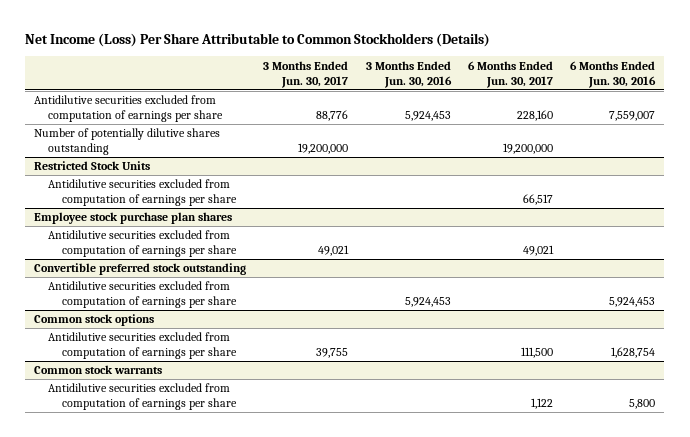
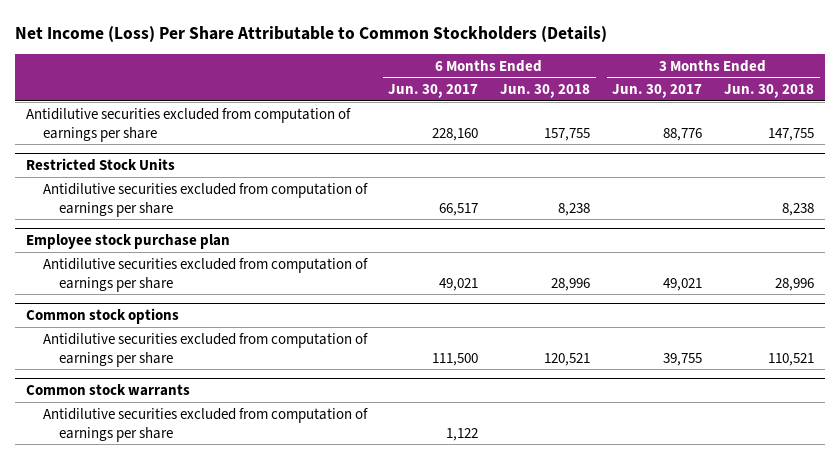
[365,60,452,88] 3 Months Ended Jun. 30, 2016 -> none
[570,60,657,88] 6 Months Ended Jun. 30, 2016 -> none
none -> [500,84,591,99] Jun. 30, 2018
none -> [724,84,815,99] Jun. 30, 2018
[34,128,221,156] Number of potentially dilutive shares outstanding -> none
[34,212,233,225] Employee stock purchase plan shares -> [26,234,231,250] Employee stock purchase plan
[34,263,247,276] Convertible preferred stock outstanding -> none
[47,281,237,309] Antidilutive securities excluded from computation of earnings per share -> none

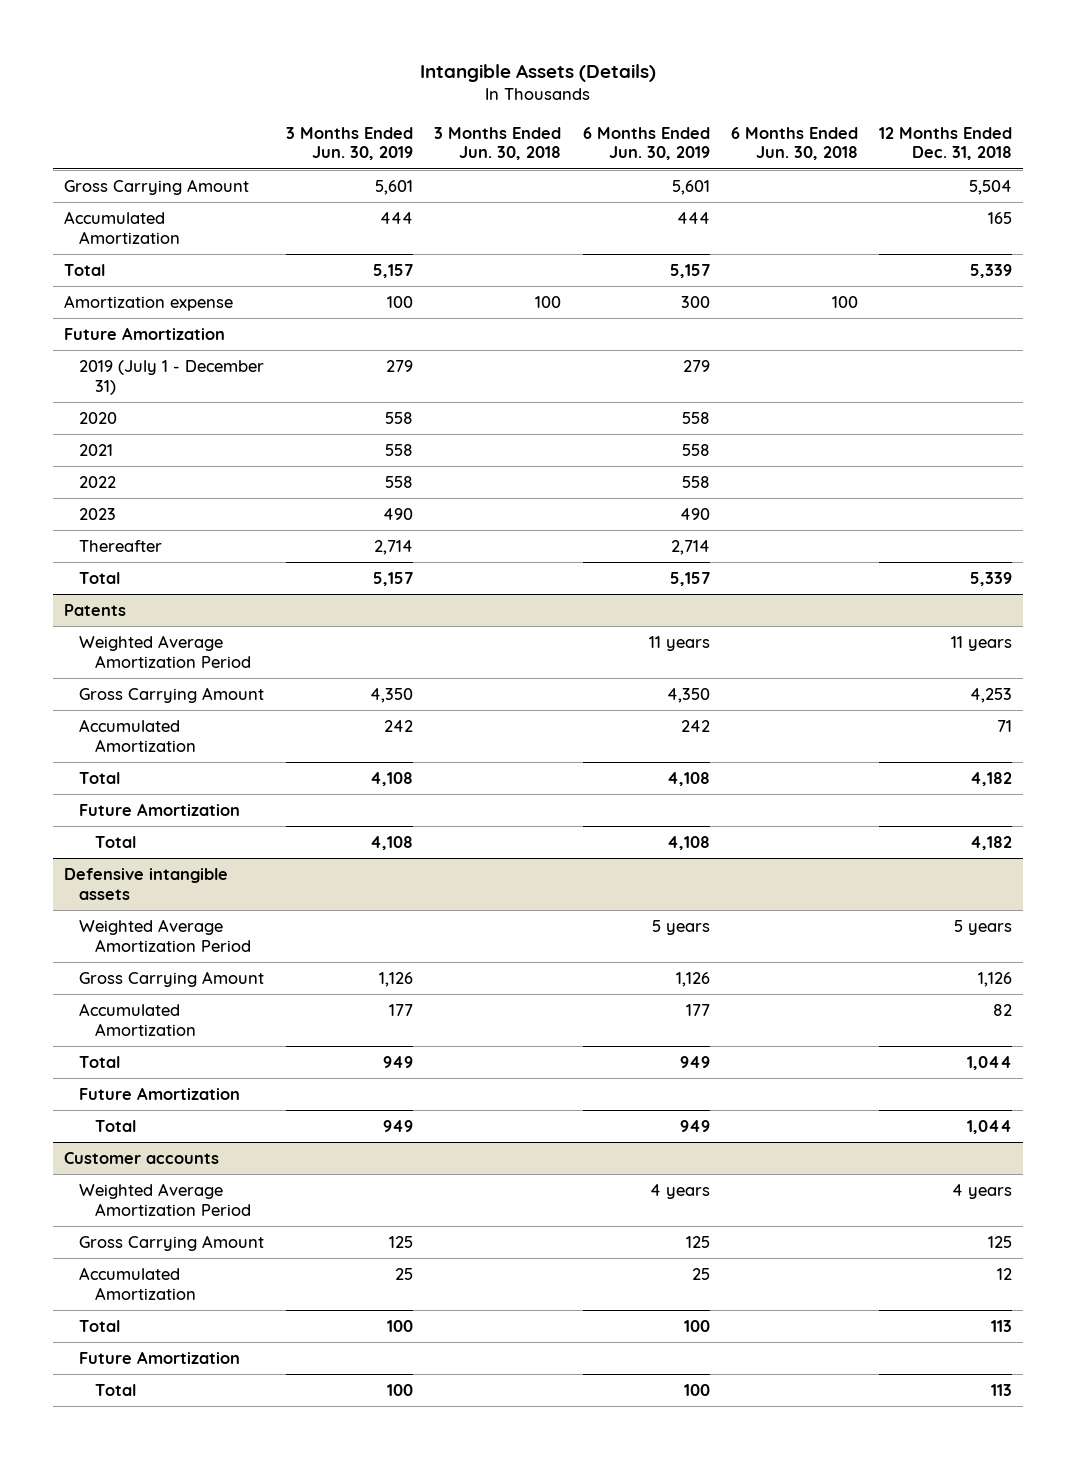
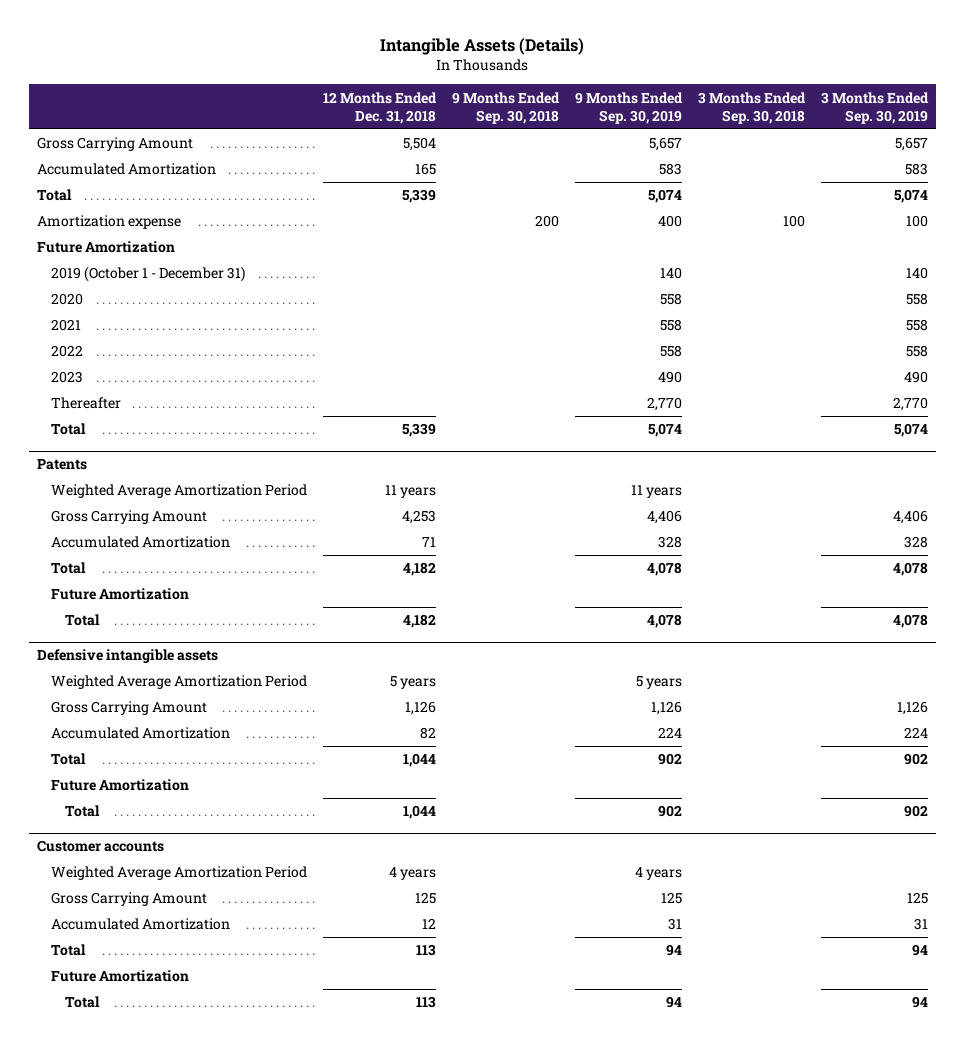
[285,126,413,161] 3 Months Ended Jun. 30, 2019 -> none
[434,126,562,161] 3 Months Ended Jun. 30, 2018 -> none
[582,126,710,161] 6 Months Ended Jun. 30, 2019 -> none
[731,126,859,161] 6 Months Ended Jun. 30, 2018 -> none
none -> [451,91,560,124] 9 Months Ended Sep. 30, 2018
none -> [574,91,683,124] 9 Months Ended Sep. 30, 2019
none -> [697,91,806,124] 3 Months Ended Sep. 30, 2018
none -> [820,91,929,124] 3 Months Ended Sep. 30, 2019
[79,359,265,395] 2019 (July 1 - December 31) -> [50,266,245,283] 2019 (October 1 - December 31)

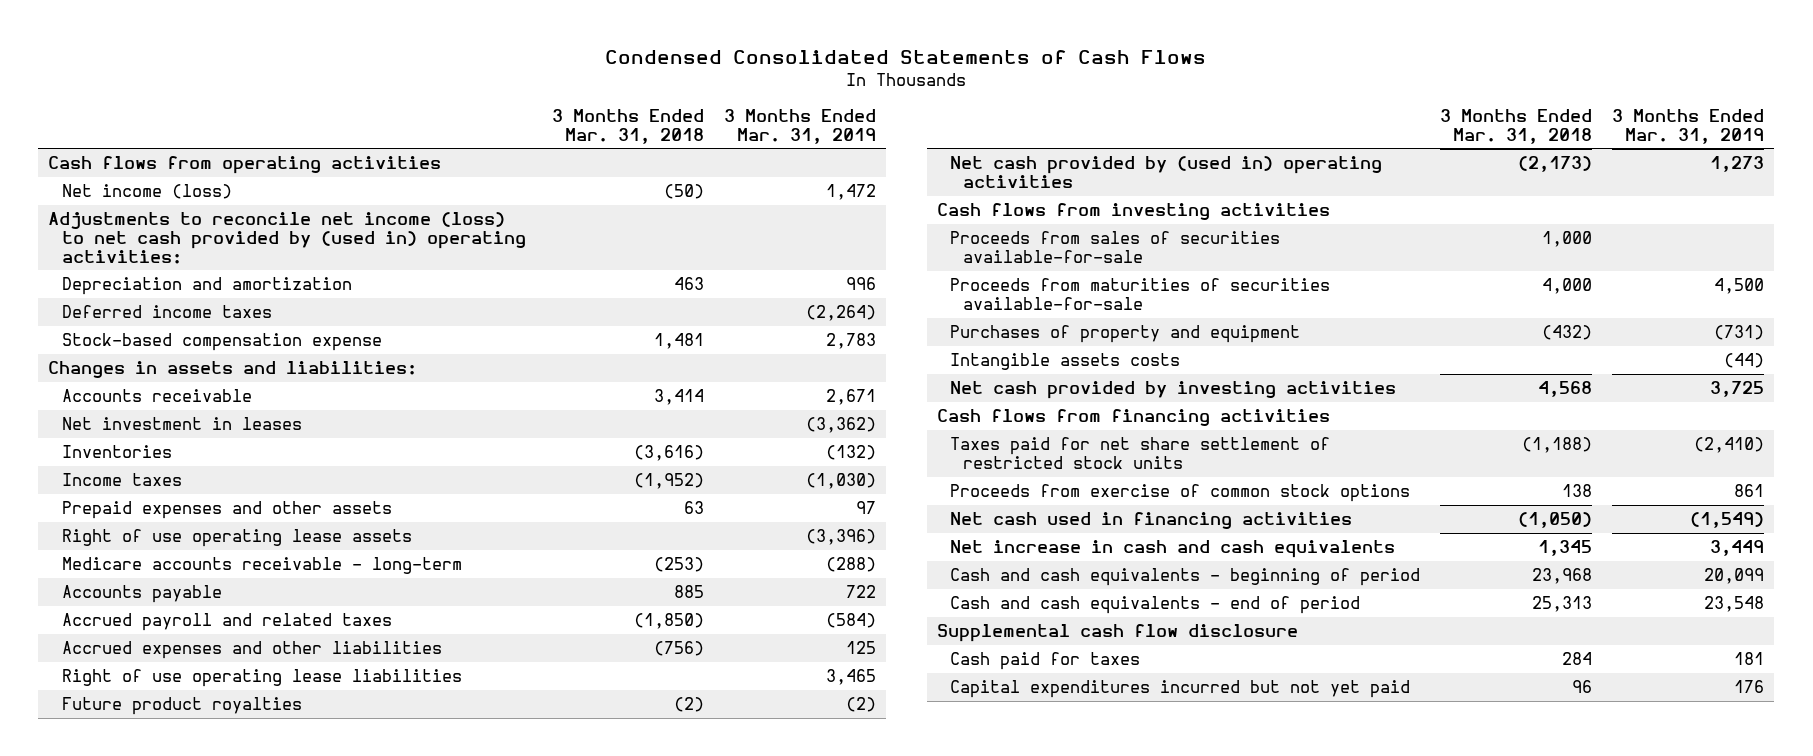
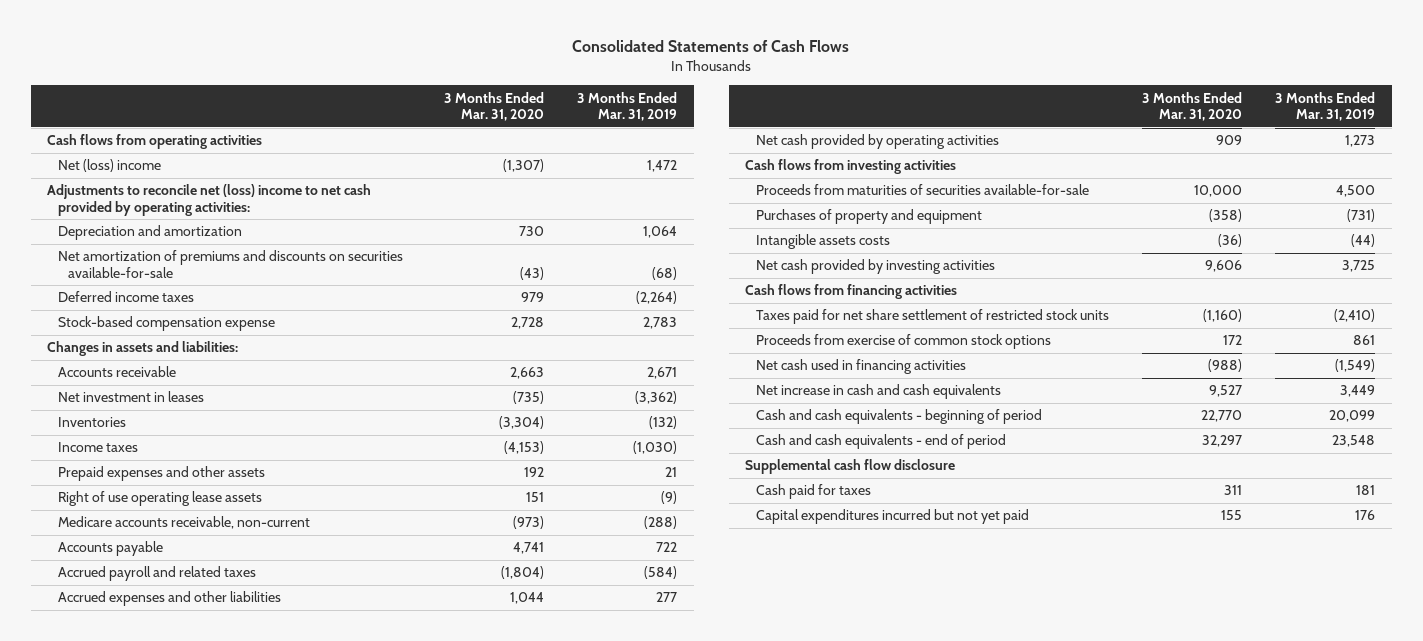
[605,49,1207,64] Condensed Consolidated Statements of Cash Flows -> [572,40,850,53] Consolidated Statements of Cash Flows
[551,108,704,144] 3 Months Ended Mar. 31, 2018 -> none
none -> [443,91,544,122] 3 Months Ended Mar. 31, 2020
[61,184,232,200] Net income (loss) -> [57,159,161,173] Net (loss) income
[48,212,526,264] Adjustments to reconcile net income (loss) to net cash provided by (used in) operating activities: -> [47,184,372,216] Adjustments to reconcile net (loss) income to net cash provided by operating activities:
[845,277,876,291] 996 -> [643,226,678,239] 1,064
none -> [57,250,403,278] Net amortization of premiums and discounts on securities available-for-sale
[855,501,876,515] 97 -> [665,467,678,478] 21
[805,529,876,546] (3,396) -> [661,491,678,505] (9)
[61,557,462,575] Medicare accounts receivable - long-term -> [57,516,310,530] Medicare accounts receivable, non-current
[61,669,462,688] Right of use operating lease liabilities -> none
[61,697,302,716] Future product royalties -> none
[845,641,876,655] 125 -> [656,592,678,603] 277
[949,156,1382,188] Net cash provided by (used in) operating activities -> [755,134,999,150] Net cash provided by operating activities
[949,231,1280,263] Proceeds from sales of securities available-for-sale -> none

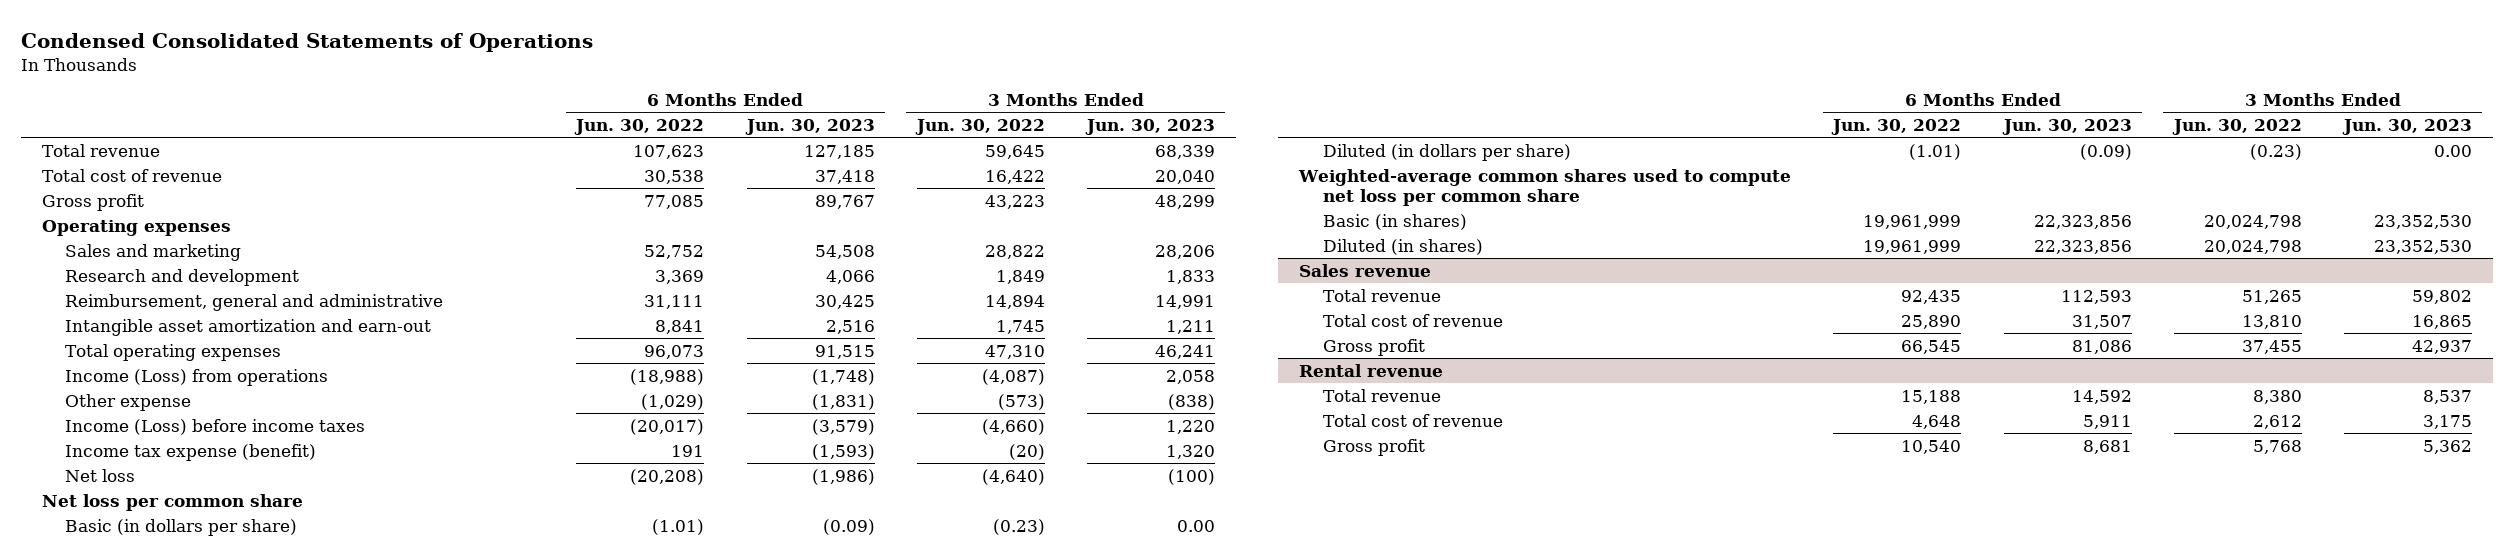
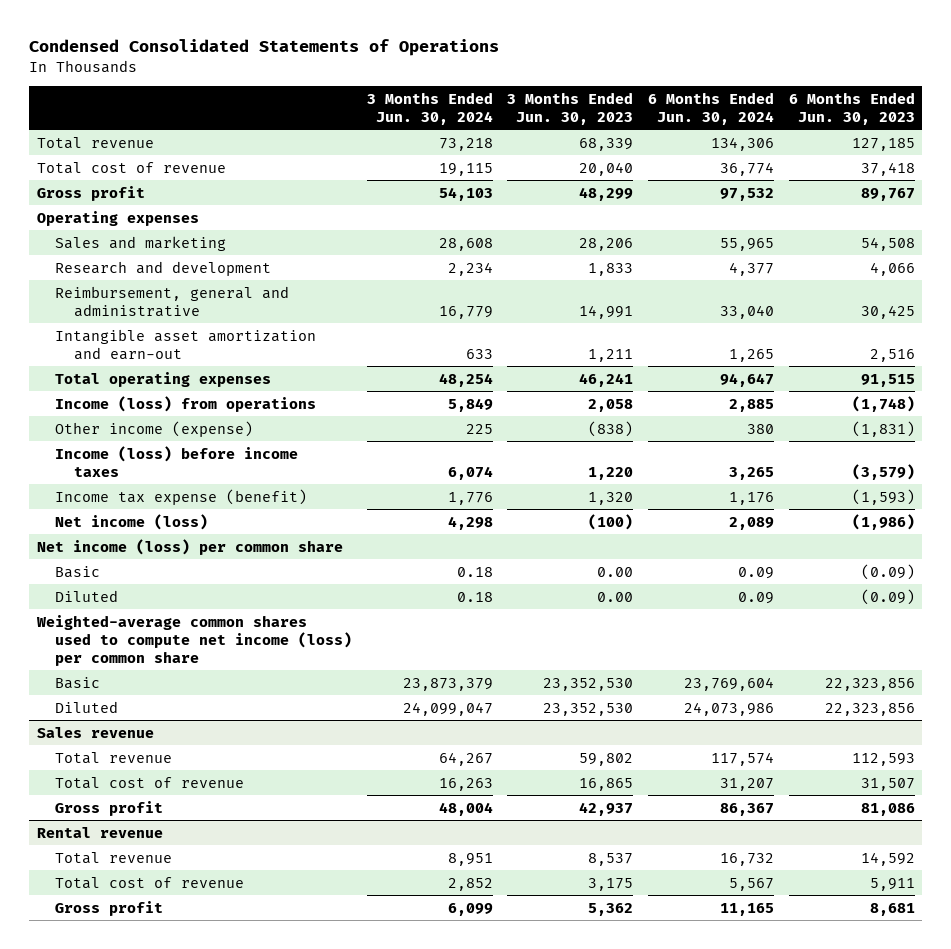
[574,119,705,136] Jun. 30, 2022 -> none
[914,119,1045,136] Jun. 30, 2022 -> none
none -> [366,91,493,125] 3 Months Ended Jun. 30, 2024
none -> [648,91,775,125] 6 Months Ended Jun. 30, 2024
[65,368,329,386] Income (Loss) from operations -> [55,395,317,412] Income (loss) from operations
[65,393,192,411] Other expense -> [55,420,254,437] Other income (expense)
[65,418,366,435] Income (Loss) before income taxes -> [55,445,299,477] Income (loss) before income taxes
[65,468,136,482] Net loss -> [55,513,209,530] Net income (loss)
[42,493,304,511] Net loss per common share -> [36,538,343,555] Net income (loss) per common share
[65,518,298,536] Basic (in dollars per share) -> [55,565,101,578] Basic
[1322,143,1571,161] Diluted (in dollars per share) -> [55,589,119,602] Diluted
[1298,168,1792,206] Weighted-average common shares used to compute net loss per common share -> [35,614,353,666] Weighted-average common shares used to compute net income (loss) per common share
[1322,213,1467,230] Basic (in shares) -> [55,676,101,689] Basic
[1322,238,1483,255] Diluted (in shares) -> [55,700,119,713] Diluted

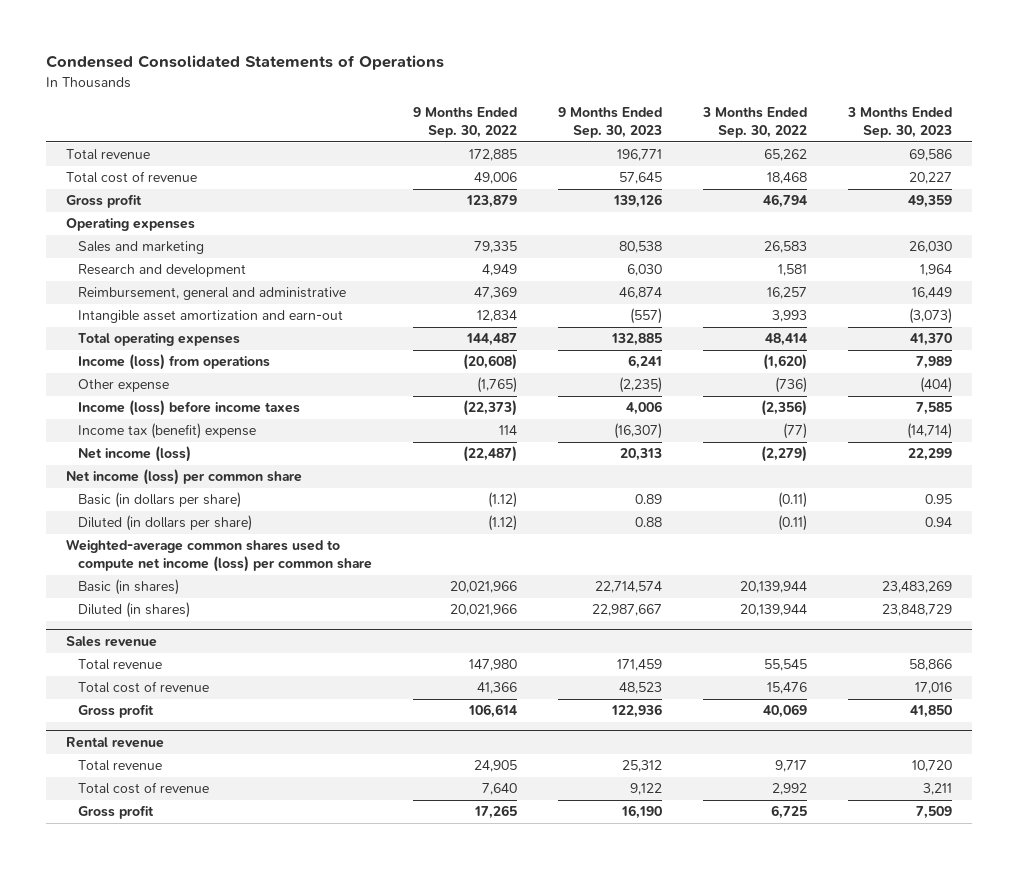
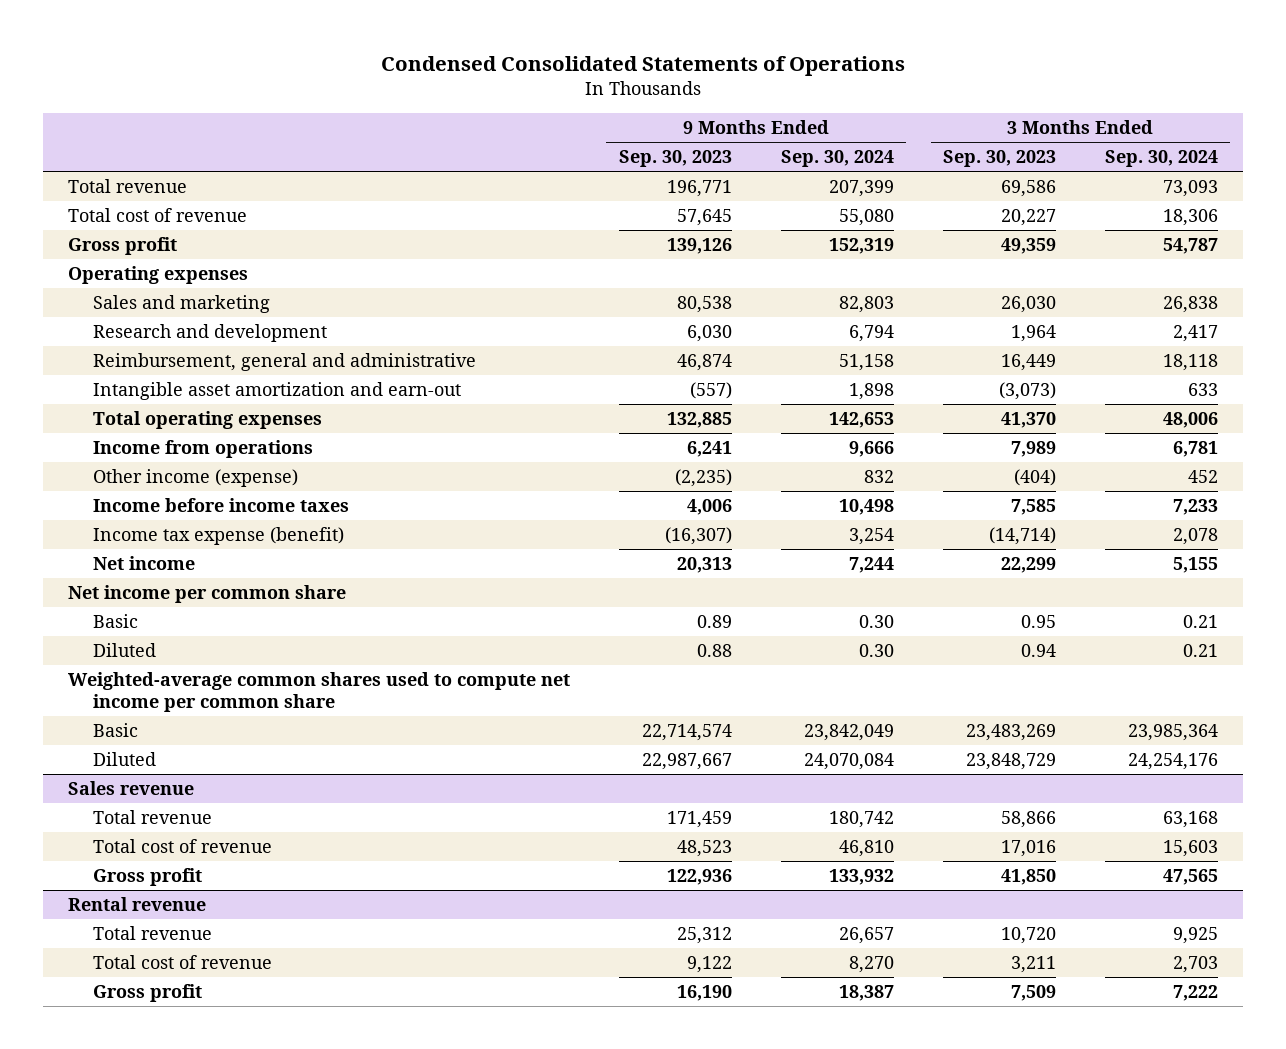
[413,107,518,139] 9 Months Ended Sep. 30, 2022 -> none
[702,107,808,139] 3 Months Ended Sep. 30, 2022 -> none
none -> [780,150,894,168] Sep. 30, 2024
none -> [1105,150,1219,168] Sep. 30, 2024
[78,354,271,371] Income (loss) from operations -> [92,439,313,458] Income from operations
[78,379,170,393] Other expense -> [92,468,298,487] Other income (expense)
[78,400,301,417] Income (loss) before income taxes -> [92,497,349,512] Income before income taxes
[78,423,257,440] Income tax (benefit) expense -> [92,526,344,545] Income tax expense (benefit)
[78,446,192,463] Net income (loss) -> [92,555,195,570] Net income
[65,469,302,486] Net income (loss) per common share -> [67,584,346,603] Net income per common share
[78,492,242,509] Basic (in dollars per share) -> [92,613,138,628] Basic
[78,515,253,532] Diluted (in dollars per share) -> [92,642,156,657] Diluted
[65,539,373,573] Weighted-average common shares used to compute net income (loss) per common share -> [67,671,570,713] Weighted-average common shares used to compute net income per common share
[78,579,180,596] Basic (in shares) -> [92,722,138,737] Basic
[78,602,191,619] Diluted (in shares) -> [92,751,156,766] Diluted

